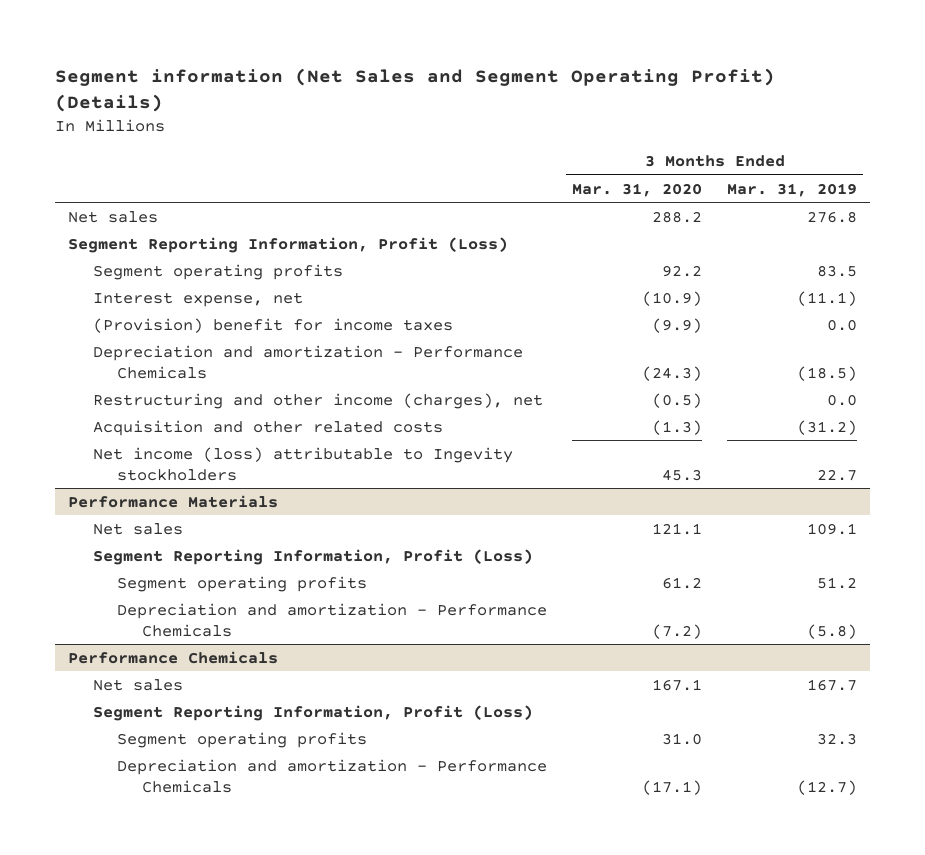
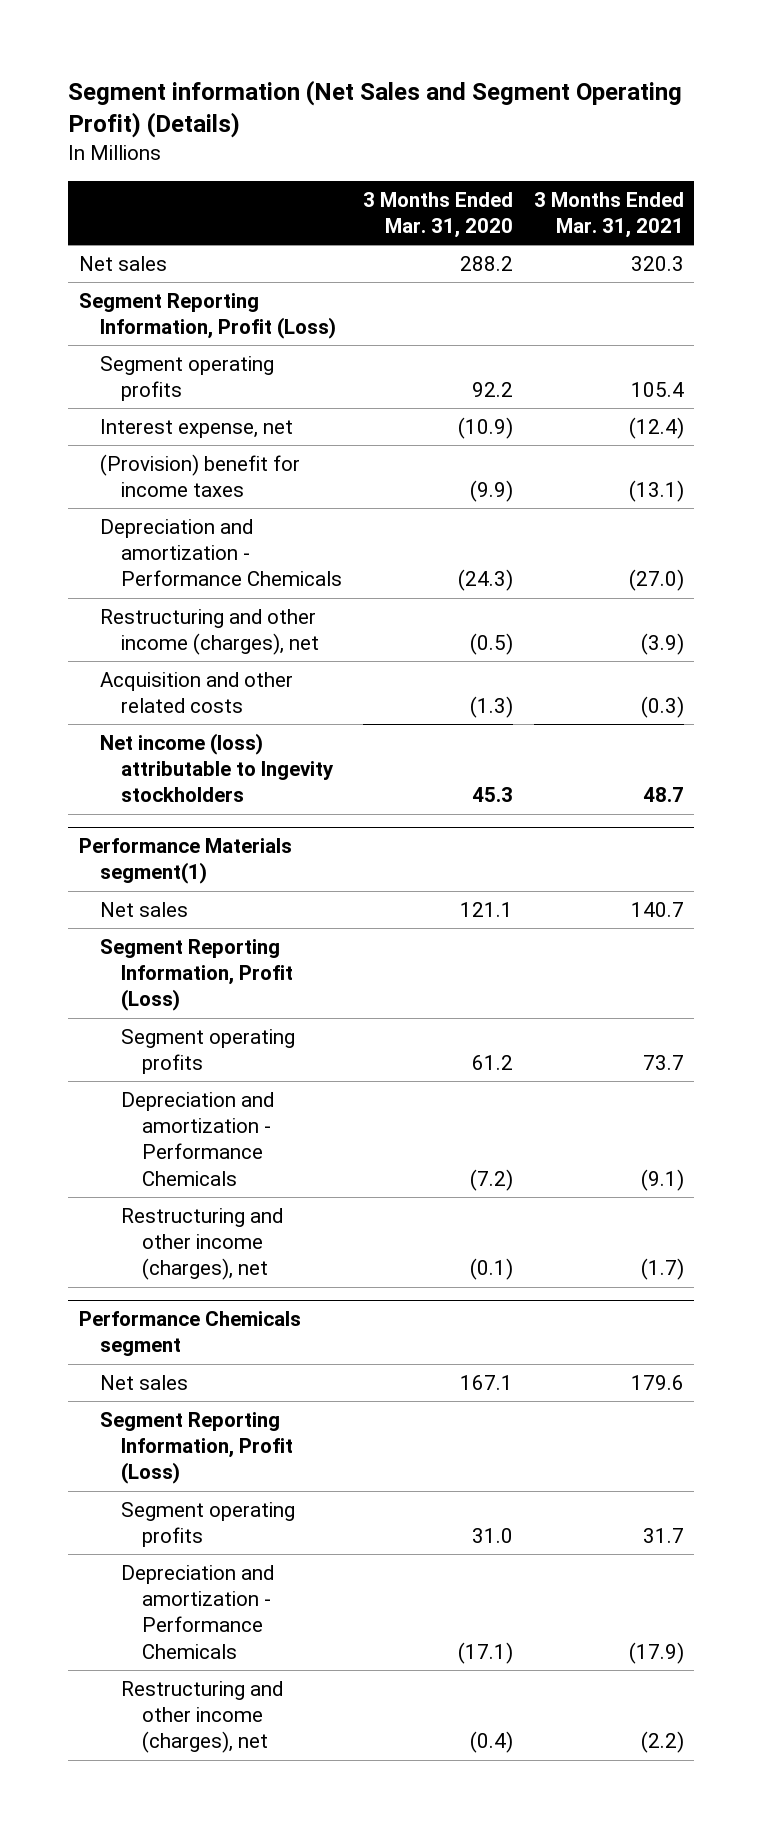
[727,182,858,197] Mar. 31, 2019 -> none
none -> [533,191,684,239] 3 Months Ended Mar. 31, 2021
[67,494,278,508] Performance Materials -> [78,838,292,885] Performance Materials segment(1)
none -> [120,1207,283,1281] Restructuring and other income (charges), net
[67,650,278,664] Performance Chemicals -> [78,1311,301,1357] Performance Chemicals segment
none -> [120,1680,283,1754] Restructuring and other income (charges), net

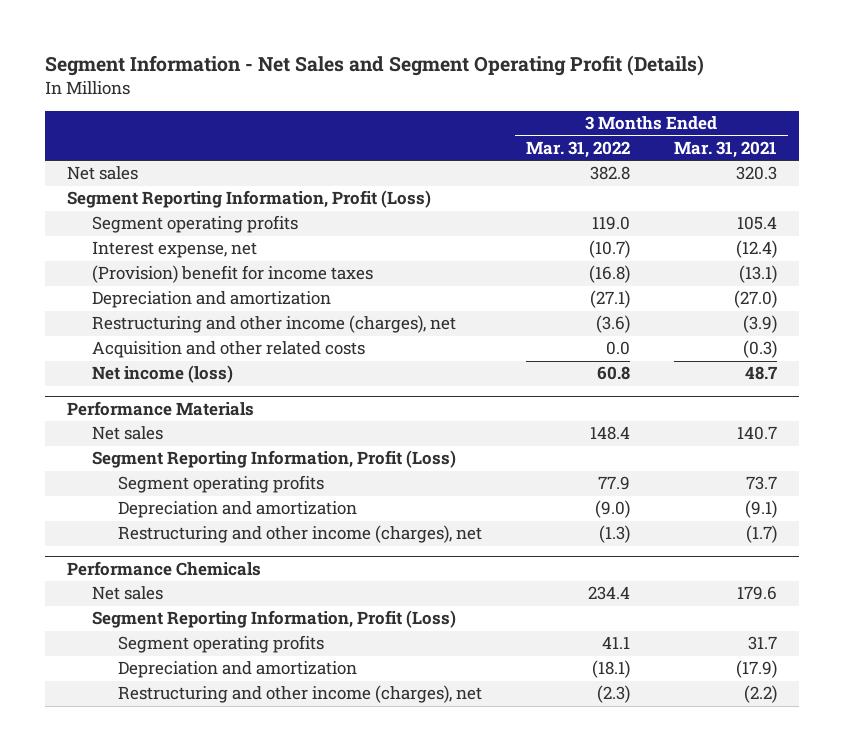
[68,80,683,139] Segment information (Net Sales and Segment Operating Profit) (Details) -> [45,55,705,77] Segment Information - Net Sales and Segment Operating Profit (Details)
[362,191,513,239] 3 Months Ended Mar. 31, 2020 -> none
none -> [525,140,630,158] Mar. 31, 2022
[99,518,342,587] Depreciation and amortization - Performance Chemicals -> [92,291,332,309] Depreciation and amortization
[99,732,334,803] Net income (loss) attributable to Ingevity stockholders -> [92,365,234,384] Net income (loss)
[78,838,292,885] Performance Materials segment(1) -> [67,400,255,416] Performance Materials
[120,1091,274,1186] Depreciation and amortization - Performance Chemicals -> [117,501,357,519] Depreciation and amortization
[78,1311,301,1357] Performance Chemicals segment -> [67,560,262,576] Performance Chemicals
[120,1564,274,1659] Depreciation and amortization - Performance Chemicals -> [117,661,357,679] Depreciation and amortization

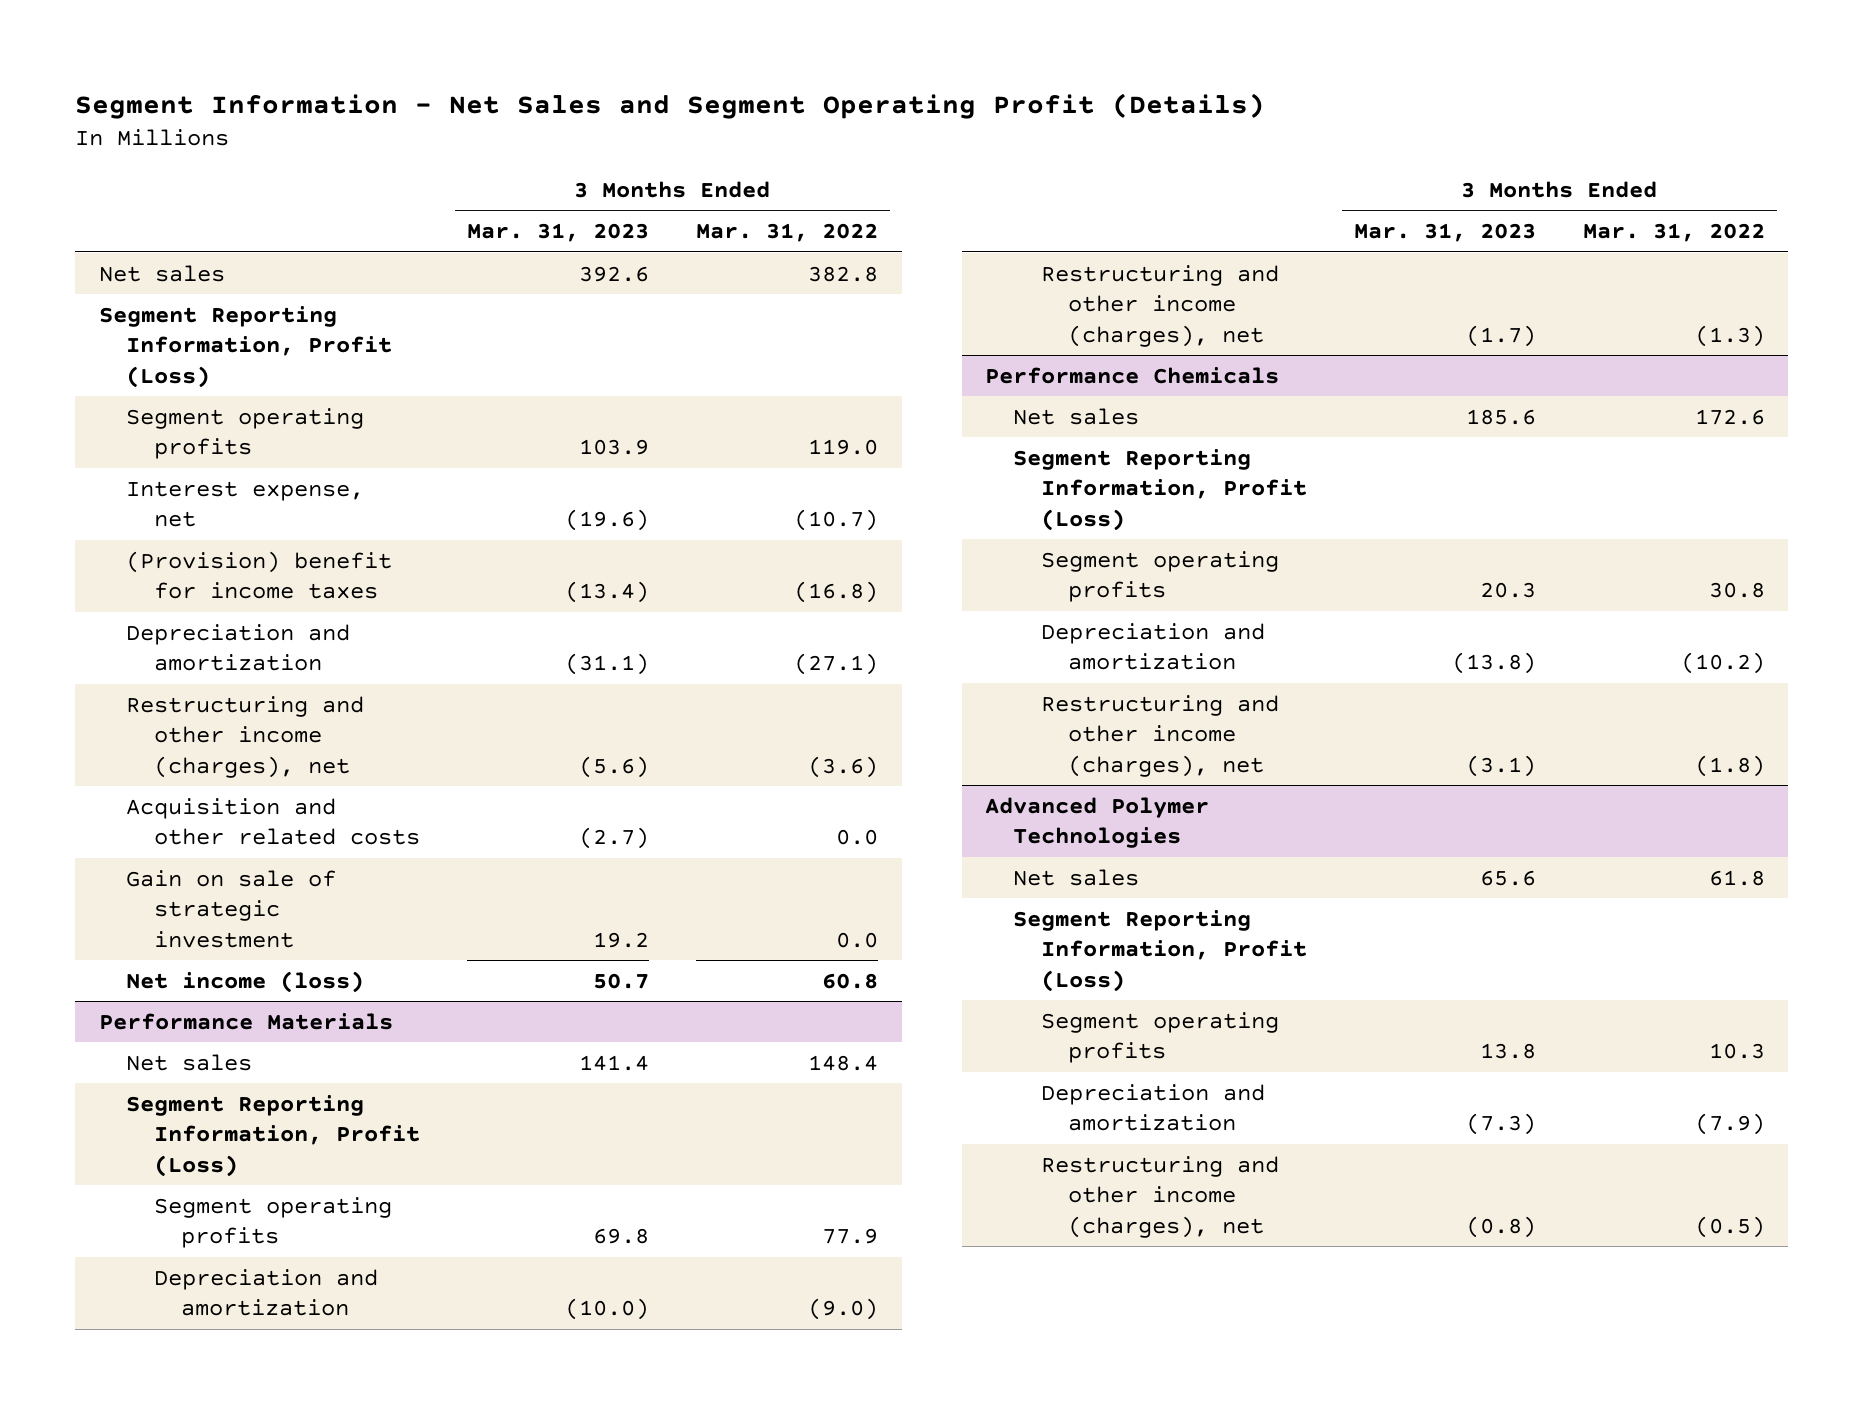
[673,140,777,158] Mar. 31, 2021 -> none
none -> [466,223,649,243] Mar. 31, 2023
none -> [126,869,337,948] Gain on sale of strategic investment
[587,586,630,601] 234.4 -> [1694,408,1765,425] 172.6
[601,636,630,650] 41.1 -> [1708,582,1765,599] 30.8
[591,660,630,679] (18.1) -> [1680,652,1765,675] (10.2)
[596,685,630,704] (2.3) -> [1694,754,1765,777] (1.8)
none -> [985,796,1210,849] Advanced Polymer Technologies
none -> [1013,868,1140,886] Net sales
none -> [1013,909,1307,992] Segment Reporting Information, Profit (Loss)
none -> [1040,1011,1279,1064] Segment operating profits
none -> [1040,1083,1265,1132] Depreciation and amortization
none -> [1040,1155,1279,1238] Restructuring and other income (charges), net

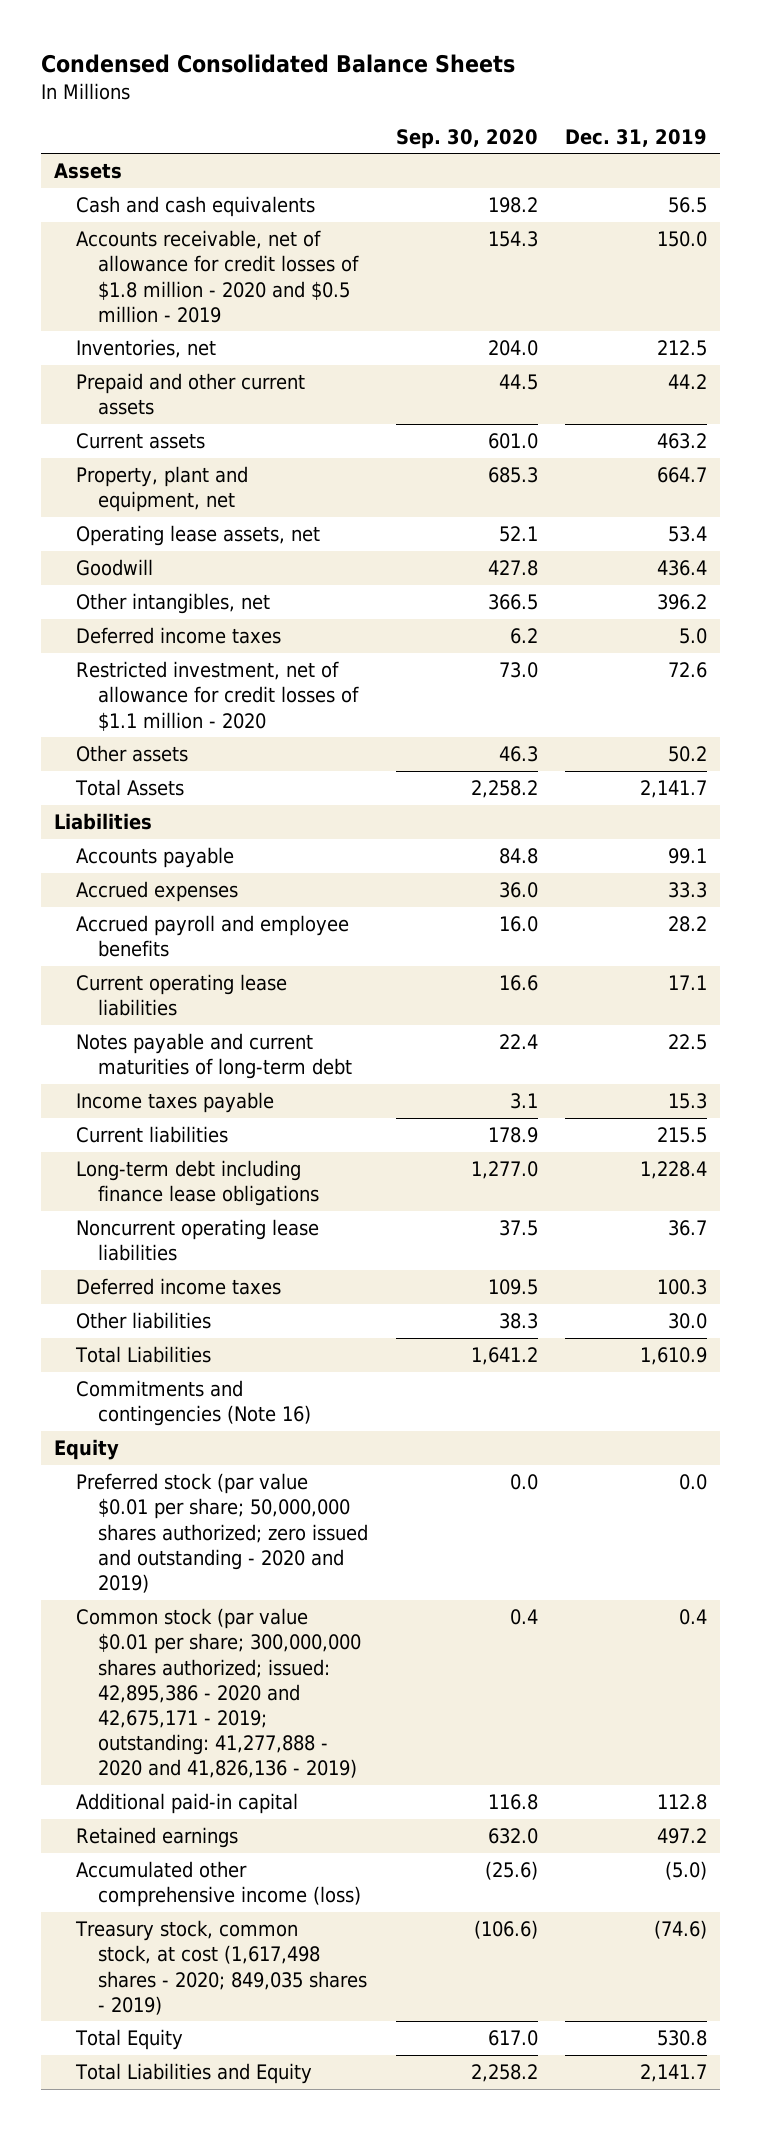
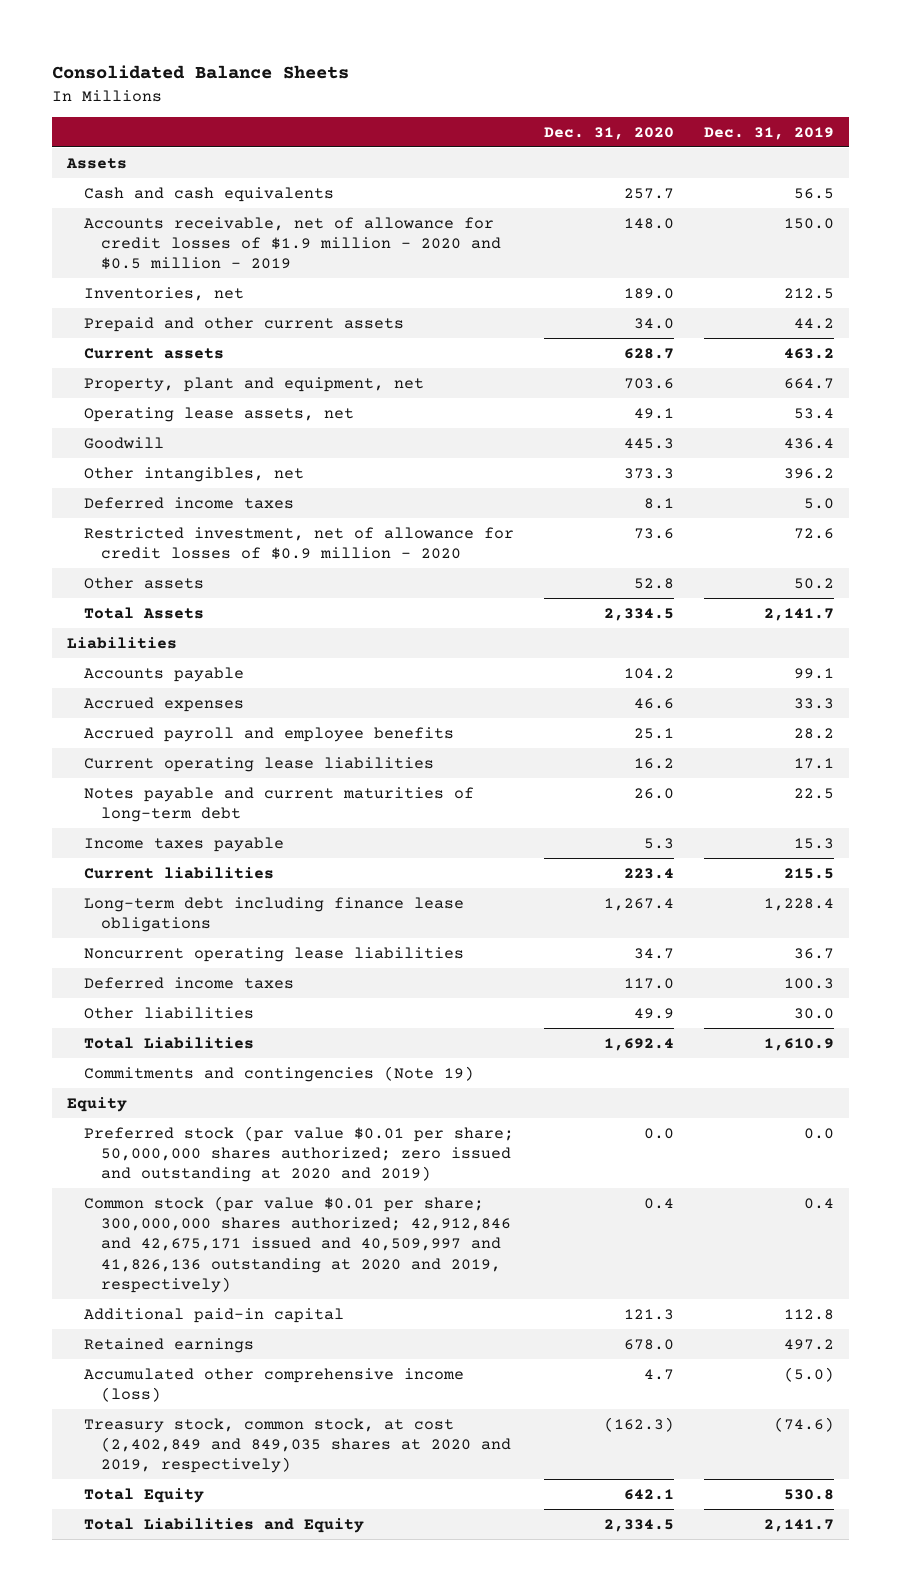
[40,53,515,73] Condensed Consolidated Balance Sheets -> [52,65,350,80] Consolidated Balance Sheets
[395,128,538,149] Sep. 30, 2020 -> none
none -> [544,126,675,140] Dec. 31, 2020
[76,230,360,323] Accounts receivable, net of allowance for credit losses of $1.8 million - 2020 and $0.5 million - 2019 -> [84,216,502,271] Accounts receivable, net of allowance for credit losses of $1.9 million - 2020 and $0.5 million - 2019
[76,661,360,731] Restricted investment, net of allowance for credit losses of $1.1 million - 2020 -> [84,526,515,560] Restricted investment, net of allowance for credit losses of $0.9 million - 2020
[76,1380,312,1427] Commitments and contingencies (Note 16) -> [84,1065,475,1082] Commitments and contingencies (Note 19)
[76,1473,369,1594] Preferred stock (par value $0.01 per share; 50,000,000 shares authorized; zero issued and outstanding - 2020 and 2019) -> [84,1125,515,1183] Preferred stock (par value $0.01 per share; 50,000,000 shares authorized; zero issued and outstanding at 2020 and 2019)
[76,1608,362,1779] Common stock (par value $0.01 per share; 300,000,000 shares authorized; issued: 42,895,386 - 2020 and 42,675,171 - 2019; outstanding: 41,277,888 - 2020 and 41,826,136 - 2019) -> [84,1195,512,1293] Common stock (par value $0.01 per share; 300,000,000 shares authorized; 42,912,846 and 42,675,171 issued and 40,509,997 and 41,826,136 outstanding at 2020 and 2019, respectively)
[75,1920,368,2015] Treasury stock, common stock, at cost (1,617,498 shares - 2020; 849,035 shares - 2019) -> [84,1417,512,1474] Treasury stock, common stock, at cost (2,402,849 and 849,035 shares at 2020 and 2019, respectively)

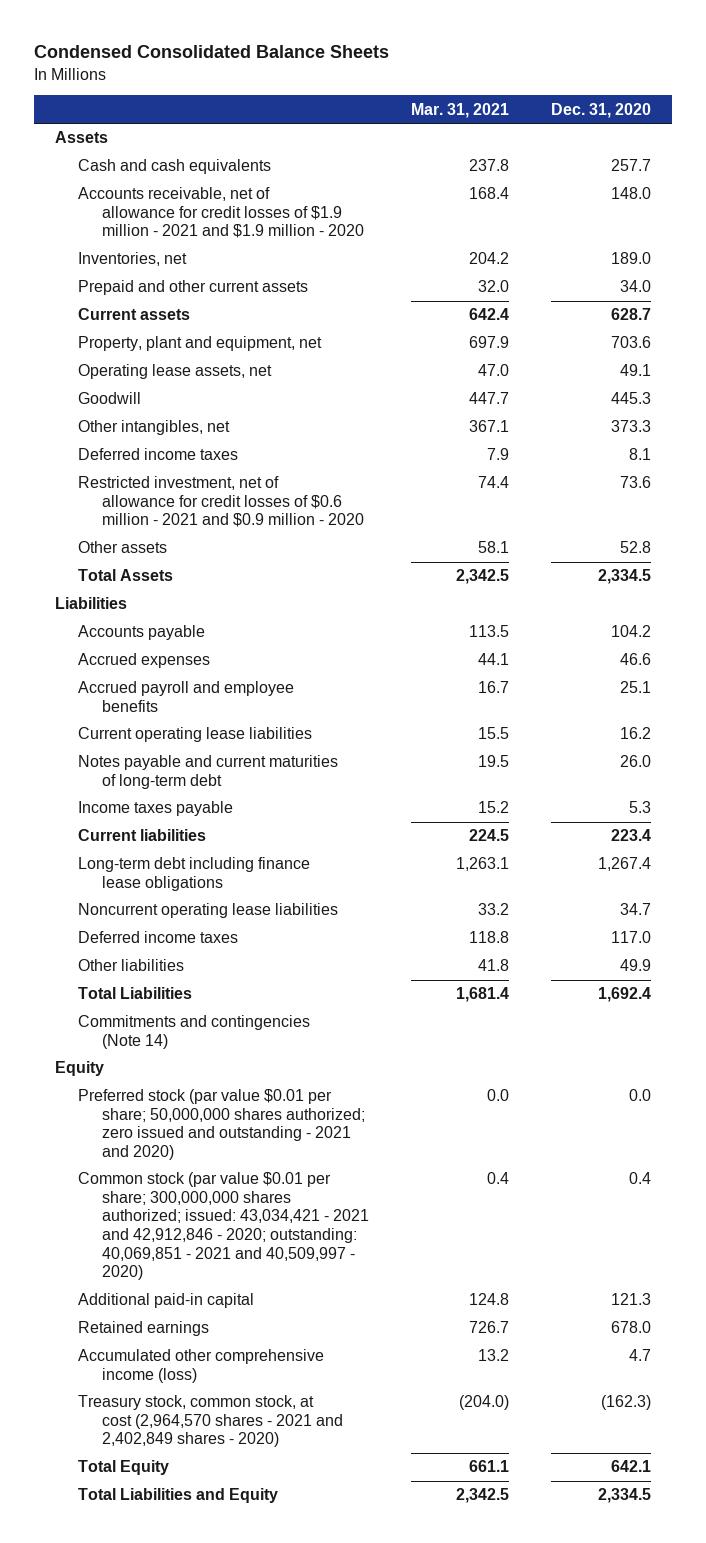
[52,65,350,80] Consolidated Balance Sheets -> [33,45,389,59] Condensed Consolidated Balance Sheets
[703,126,834,140] Dec. 31, 2019 -> none
none -> [411,102,510,118] Mar. 31, 2021
[84,216,502,271] Accounts receivable, net of allowance for credit losses of $1.9 million - 2020 and $0.5 million - 2019 -> [78,187,365,239] Accounts receivable, net of allowance for credit losses of $1.9 million - 2021 and $1.9 million - 2020
[84,526,515,560] Restricted investment, net of allowance for credit losses of $0.9 million - 2020 -> [78,476,365,528] Restricted investment, net of allowance for credit losses of $0.6 million - 2021 and $0.9 million - 2020
[84,1065,475,1082] Commitments and contingencies (Note 19) -> [78,1015,311,1049] Commitments and contingencies (Note 14)
[84,1125,515,1183] Preferred stock (par value $0.01 per share; 50,000,000 shares authorized; zero issued and outstanding at 2020 and 2019) -> [78,1089,366,1161] Preferred stock (par value $0.01 per share; 50,000,000 shares authorized; zero issued and outstanding - 2021 and 2020)
[84,1195,512,1293] Common stock (par value $0.01 per share; 300,000,000 shares authorized; 42,912,846 and 42,675,171 issued and 40,509,997 and 41,826,136 outstanding at 2020 and 2019, respectively) -> [78,1172,370,1281] Common stock (par value $0.01 per share; 300,000,000 shares authorized; issued: 43,034,421 - 2021 and 42,912,846 - 2020; outstanding: 40,069,851 - 2021 and 40,509,997 - 2020)
[84,1417,512,1474] Treasury stock, common stock, at cost (2,402,849 and 849,035 shares at 2020 and 2019, respectively) -> [78,1395,344,1448] Treasury stock, common stock, at cost (2,964,570 shares - 2021 and 2,402,849 shares - 2020)

